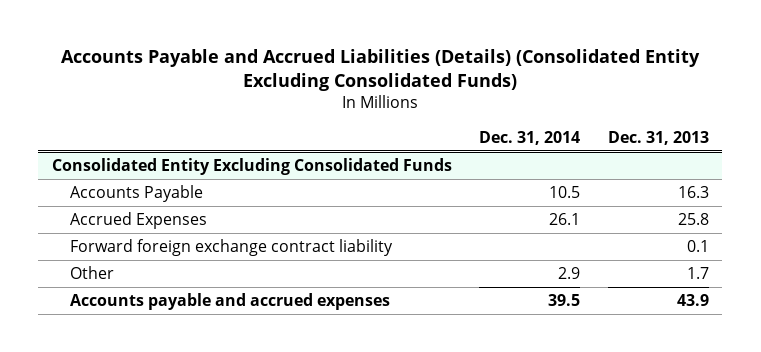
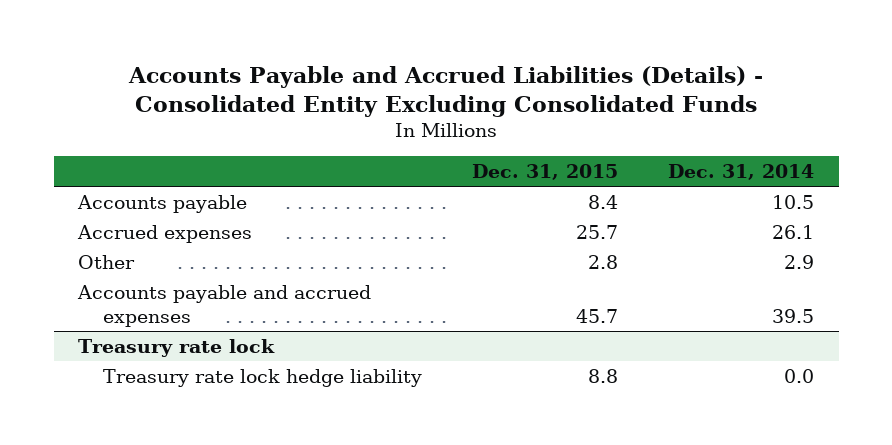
[61,48,701,91] Accounts Payable and Accrued Liabilities (Details) (Consolidated Entity Excluding Consolidated Funds) -> [128,65,764,118] Accounts Payable and Accrued Liabilities (Details) - Consolidated Entity Excluding Consolidated Funds
[607,130,709,145] Dec. 31, 2013 -> none
none -> [472,164,619,181] Dec. 31, 2015
[52,158,453,176] Consolidated Entity Excluding Consolidated Funds -> none
[69,239,393,257] Forward foreign exchange contract liability -> none
[69,185,203,203] Accounts Payable -> [77,194,248,213] Accounts payable
[69,212,207,230] Accrued Expenses -> [77,224,253,243] Accrued expenses
none -> [78,338,276,357] Treasury rate lock
none -> [103,368,423,387] Treasury rate lock hedge liability

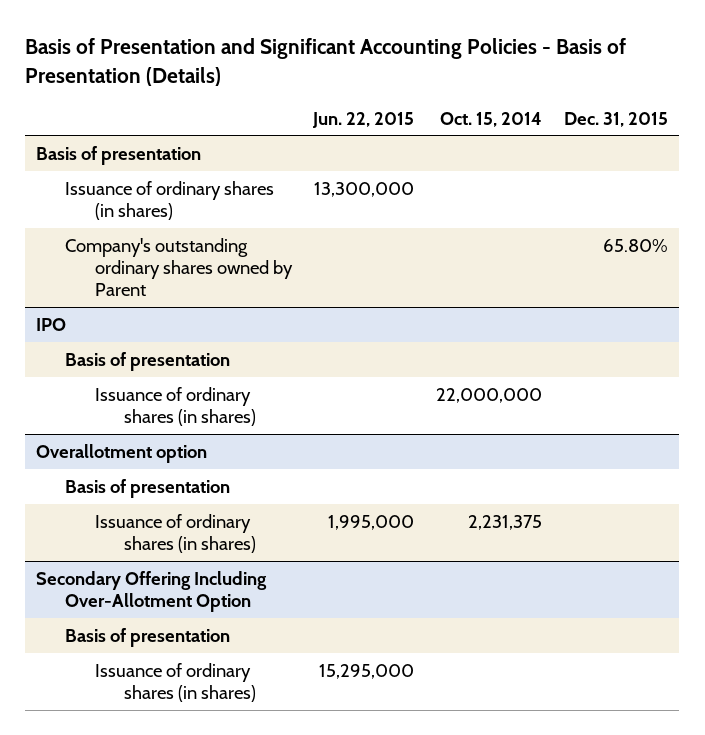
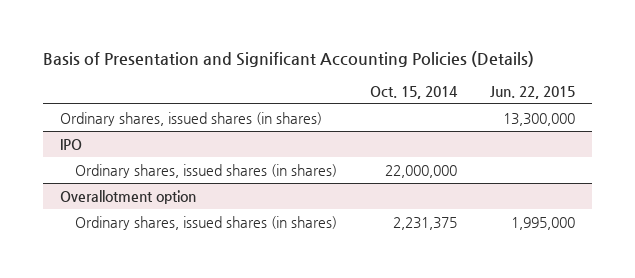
[25,38,627,86] Basis of Presentation and Significant Accounting Policies - Basis of Presentation (Details) -> [43,51,535,68] Basis of Presentation and Significant Accounting Policies (Details)
[564,111,669,127] Dec. 31, 2015 -> none
[36,145,202,165] Basis of presentation -> none
[65,237,293,296] Company's outstanding ordinary shares owned by Parent -> none
[65,180,275,220] Issuance of ordinary shares (in shares) -> [59,111,322,126] Ordinary shares, issued shares (in shares)
[65,351,231,371] Basis of presentation -> none
[94,386,256,426] Issuance of ordinary shares (in shares) -> [74,163,337,178] Ordinary shares, issued shares (in shares)
[65,478,231,498] Basis of presentation -> none
[36,570,268,612] Secondary Offering Including Over-Allotment Option -> none
[65,627,231,647] Basis of presentation -> none
[94,662,256,702] Issuance of ordinary shares (in shares) -> none
[94,513,256,553] Issuance of ordinary shares (in shares) -> [74,215,337,230] Ordinary shares, issued shares (in shares)

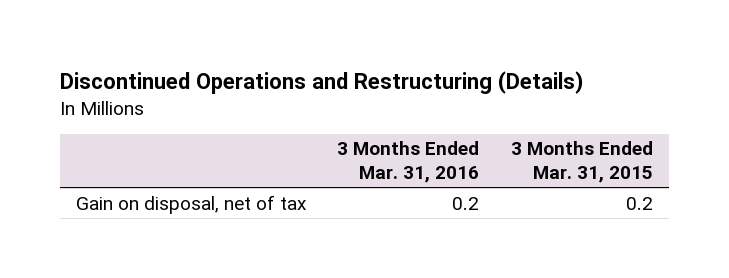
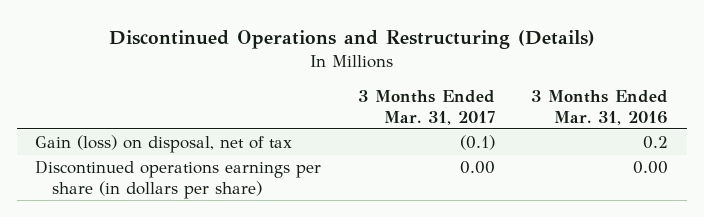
[510,141,653,183] 3 Months Ended Mar. 31, 2015 -> none
none -> [357,90,495,125] 3 Months Ended Mar. 31, 2017
[75,194,307,214] Gain on disposal, net of tax -> [35,135,293,154] Gain (loss) on disposal, net of tax
none -> [35,160,322,199] Discontinued operations earnings per share (in dollars per share)

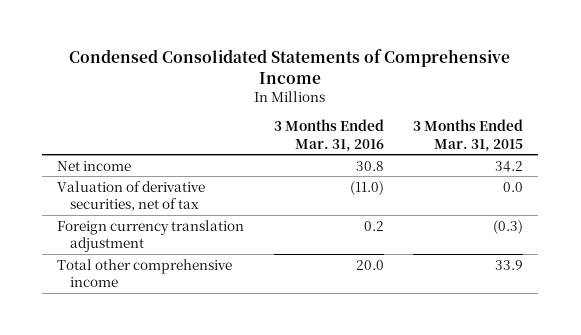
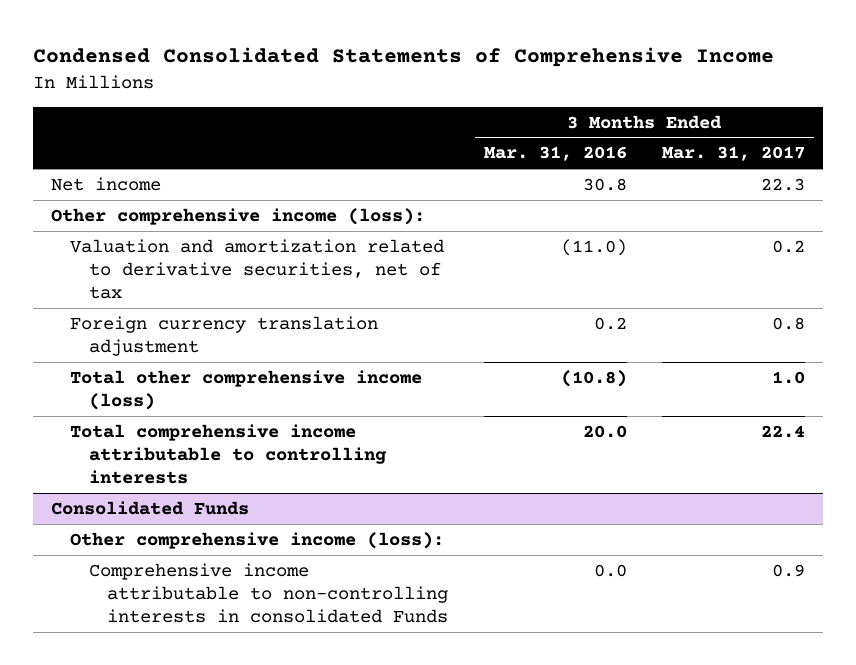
[413,119,524,152] 3 Months Ended Mar. 31, 2015 -> none
none -> [662,146,806,162] Mar. 31, 2017
none -> [50,207,425,225] Other comprehensive income (loss):
[57,180,206,211] Valuation of derivative securities, net of tax -> [69,238,444,299] Valuation and amortization related to derivative securities, net of tax
[57,258,233,287] Total other comprehensive income -> [69,369,422,410] Total other comprehensive income (loss)
[355,259,384,270] 20.0 -> [560,369,627,387] (10.8)
none -> [69,423,387,484] Total comprehensive income attributable to controlling interests
none -> [50,500,249,515] Consolidated Funds
none -> [69,531,444,549] Other comprehensive income (loss):
none -> [88,562,449,623] Comprehensive income attributable to non-controlling interests in consolidated Funds

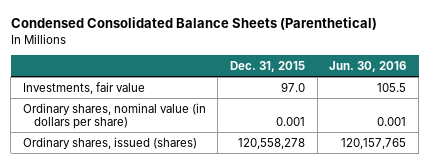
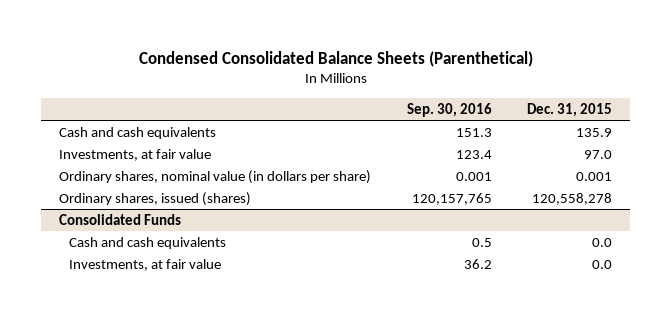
[329,60,407,72] Jun. 30, 2016 -> none
none -> [406,102,492,117] Sep. 30, 2016
none -> [59,126,217,139] Cash and cash equivalents
[22,81,145,94] Investments, fair value -> [59,148,212,161] Investments, at fair value
none -> [59,213,182,225] Consolidated Funds
none -> [69,236,227,249] Cash and cash equivalents
none -> [69,258,222,271] Investments, at fair value

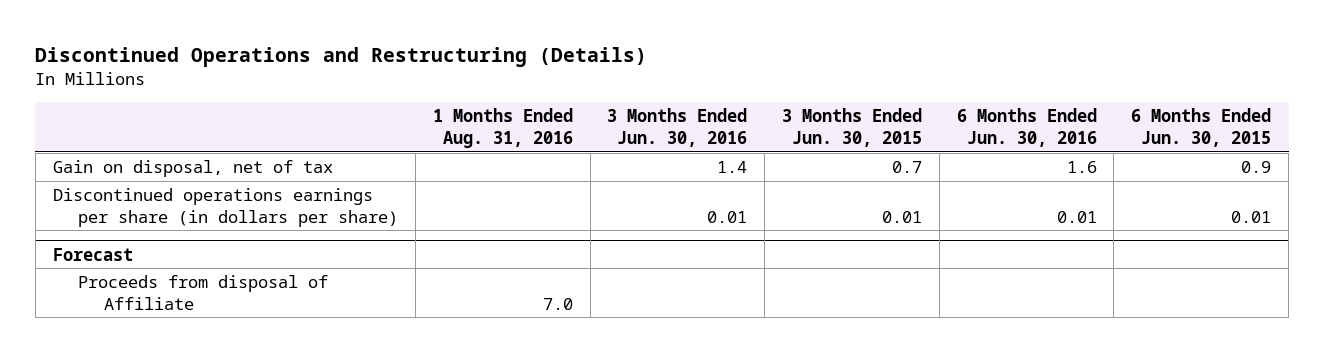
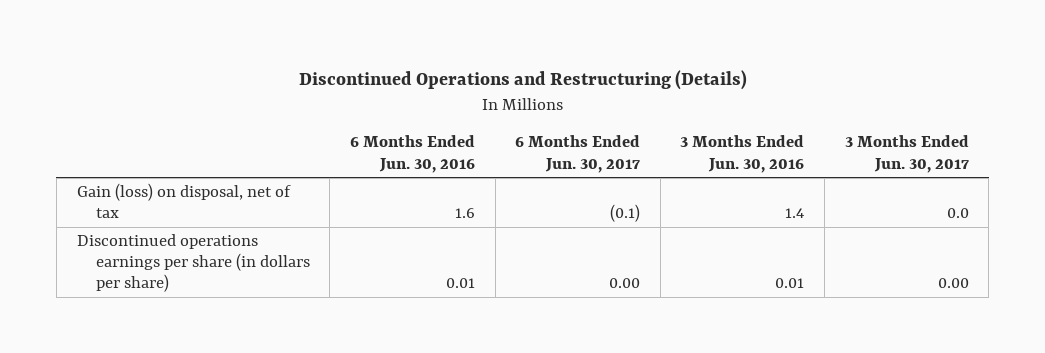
[432,108,573,149] 1 Months Ended Aug. 31, 2016 -> none
[782,108,923,148] 3 Months Ended Jun. 30, 2015 -> none
[1131,108,1272,148] 6 Months Ended Jun. 30, 2015 -> none
none -> [515,135,641,173] 6 Months Ended Jun. 30, 2017
none -> [844,135,969,173] 3 Months Ended Jun. 30, 2017
[52,159,333,177] Gain on disposal, net of tax -> [76,183,291,219] Gain (loss) on disposal, net of tax
[52,247,133,261] Forecast -> none
[78,274,329,310] Proceeds from disposal of Affiliate -> none

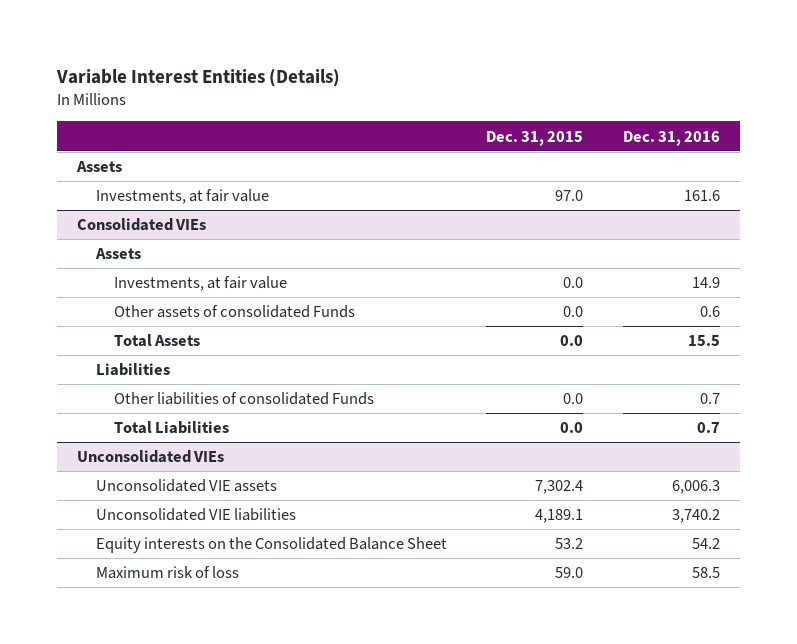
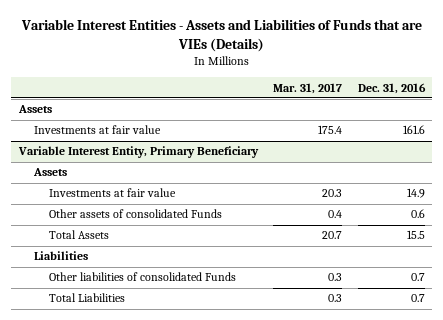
[55,68,340,87] Variable Interest Entities (Details) -> [20,18,422,52] Variable Interest Entities - Assets and Liabilities of Funds that are VIEs (Details)
[486,130,584,146] Dec. 31, 2015 -> none
none -> [273,82,343,94] Mar. 31, 2017
[95,189,269,205] Investments, at fair value -> [33,125,161,135] Investments at fair value
[76,218,206,232] Consolidated VIEs -> [17,146,259,159] Variable Interest Entity, Primary Beneficiary
[114,276,288,292] Investments, at fair value -> [48,188,176,198] Investments at fair value
[76,450,224,464] Unconsolidated VIEs -> none
[95,479,277,493] Unconsolidated VIE assets -> none
[95,508,296,522] Unconsolidated VIE liabilities -> none
[95,537,447,554] Equity interests on the Consolidated Balance Sheet -> none
[95,566,239,580] Maximum risk of loss -> none

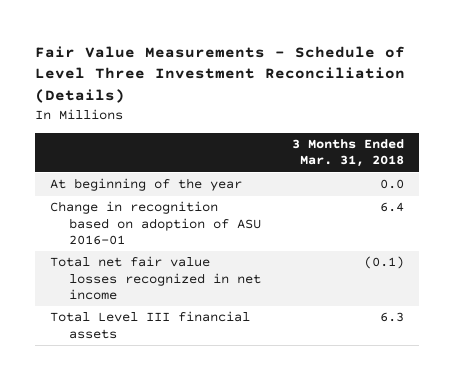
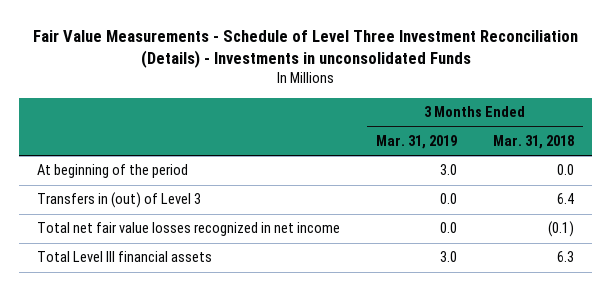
[34,45,405,104] Fair Value Measurements - Schedule of Level Three Investment Reconciliation (Details) -> [32,29,578,68] Fair Value Measurements - Schedule of Level Three Investment Reconciliation (Details) - Investments in unconsolidated Funds
none -> [376,134,458,149] Mar. 31, 2019
[50,178,243,192] At beginning of the year -> [37,164,189,179] At beginning of the period
[50,201,261,245] Change in recognition based on adoption of ASU 2016-01 -> [37,192,202,209] Transfers in (out) of Level 3

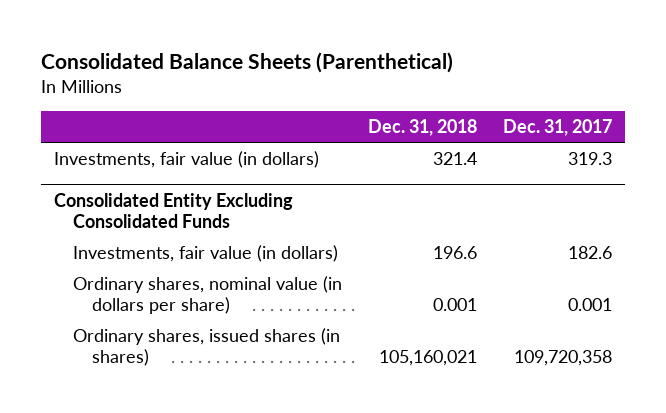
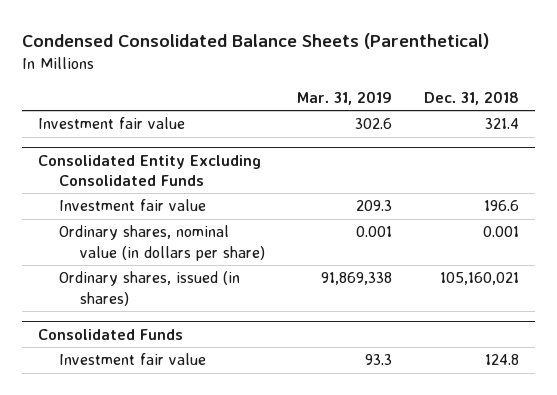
[41,52,454,74] Consolidated Balance Sheets (Parenthetical) -> [21,32,489,49] Condensed Consolidated Balance Sheets (Parenthetical)
[503,119,613,137] Dec. 31, 2017 -> none
none -> [297,90,393,105] Mar. 31, 2019
[54,150,320,168] Investments, fair value (in dollars) -> [37,117,185,130] Investment fair value
[72,244,338,262] Investments, fair value (in dollars) -> [59,199,207,212] Investment fair value
[72,327,340,367] Ordinary shares, issued shares (in shares) -> [59,271,241,306] Ordinary shares, issued (in shares)
none -> [37,328,183,340] Consolidated Funds
none -> [59,353,207,366] Investment fair value

